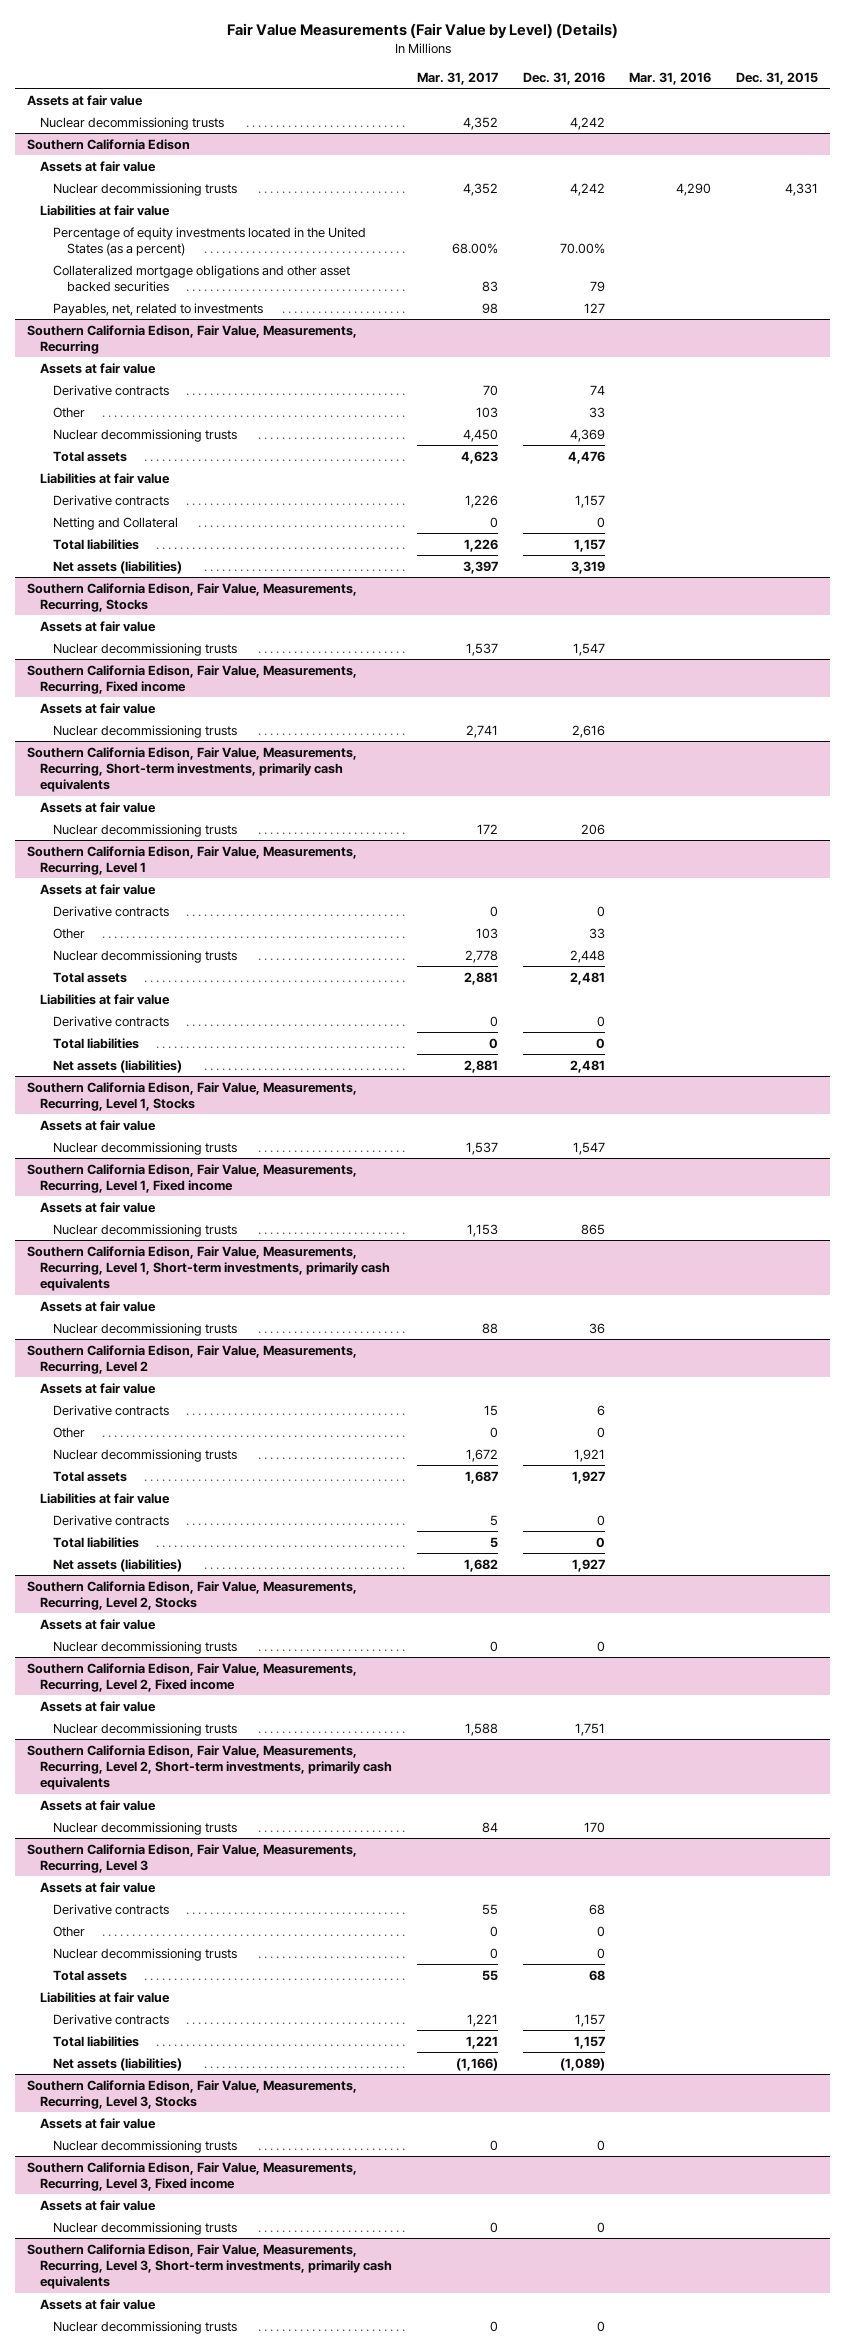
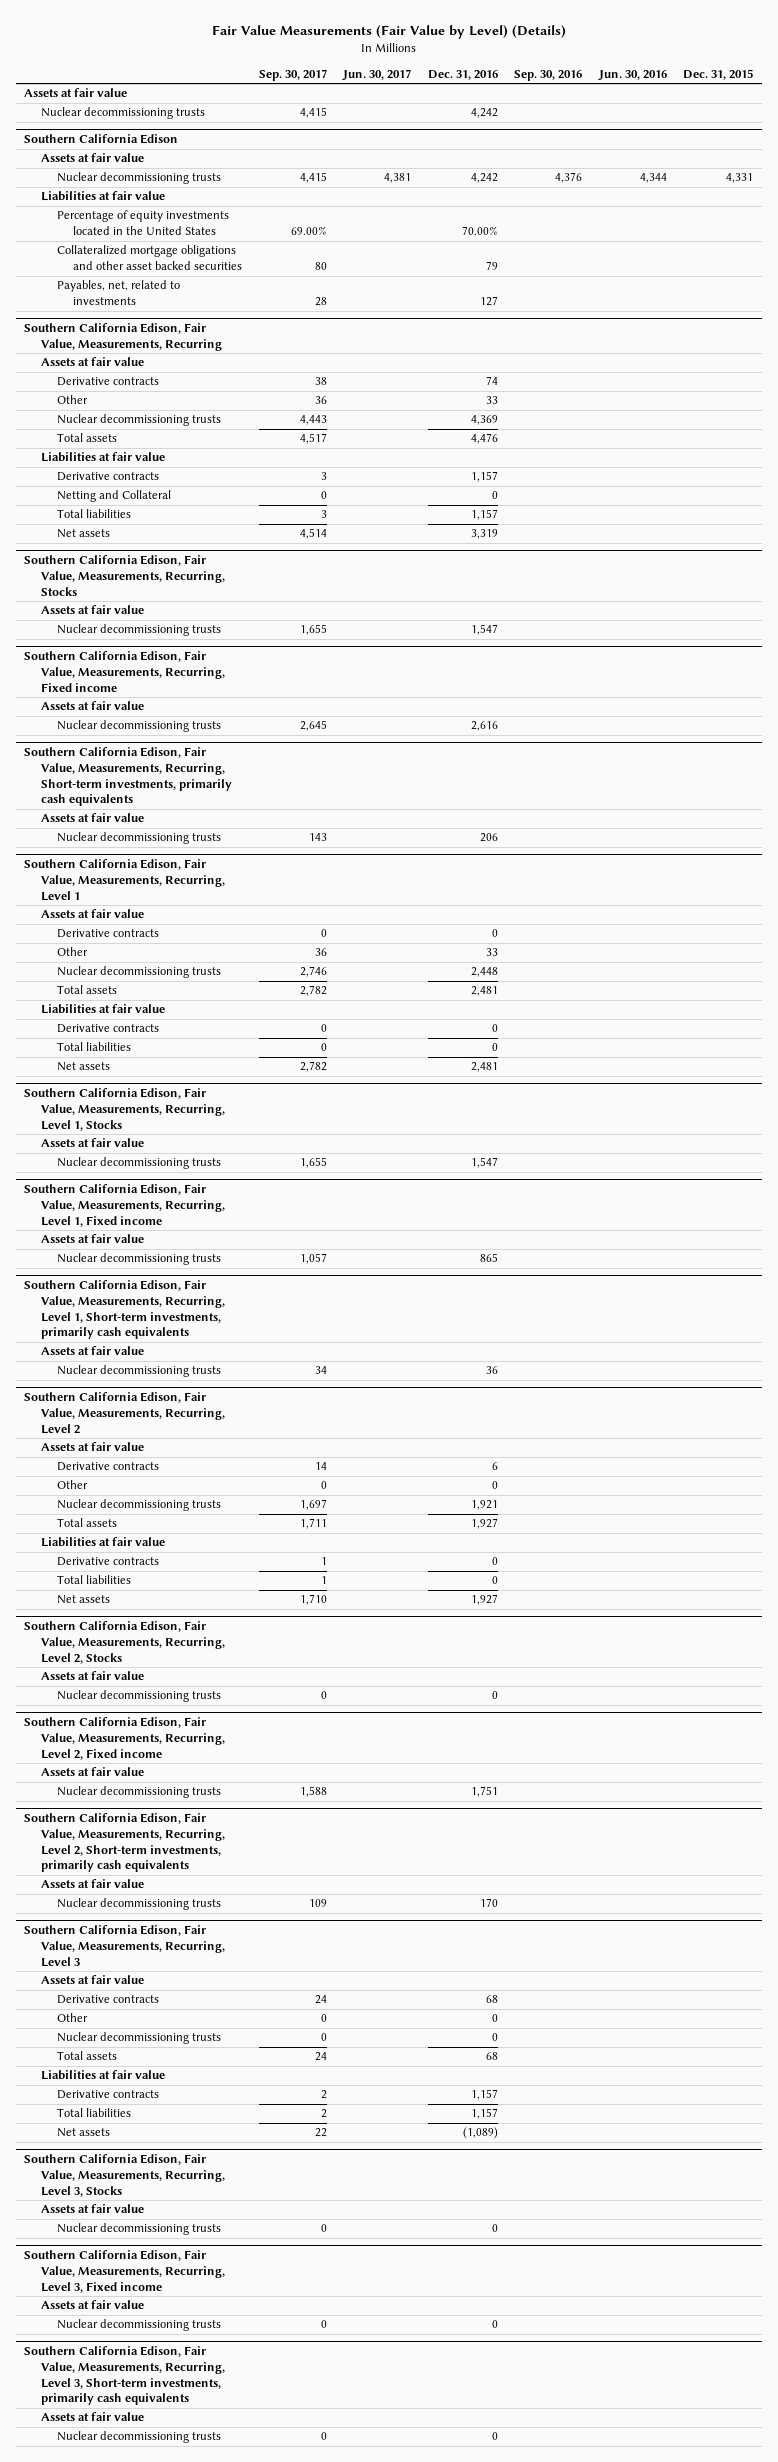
[417,71,499,85] Mar. 31, 2017 -> none
[629,71,712,85] Mar. 31, 2016 -> none
none -> [258,68,327,81] Sep. 30, 2017
none -> [342,68,412,81] Jun. 30, 2017
none -> [514,69,583,81] Sep. 30, 2016
none -> [597,69,667,81] Jun. 30, 2016
[53,226,367,256] Percentage of equity investments located in the United States (as a percent) -> [57,210,230,236] Percentage of equity investments located in the United States
[53,560,183,574] Net assets (liabilities) -> [57,529,111,539] Net assets
[53,1059,183,1073] Net assets (liabilities) -> [57,1062,111,1072] Net assets
[53,1558,183,1572] Net assets (liabilities) -> [57,1595,111,1605] Net assets
[53,2057,183,2071] Net assets (liabilities) -> [57,2128,111,2138] Net assets

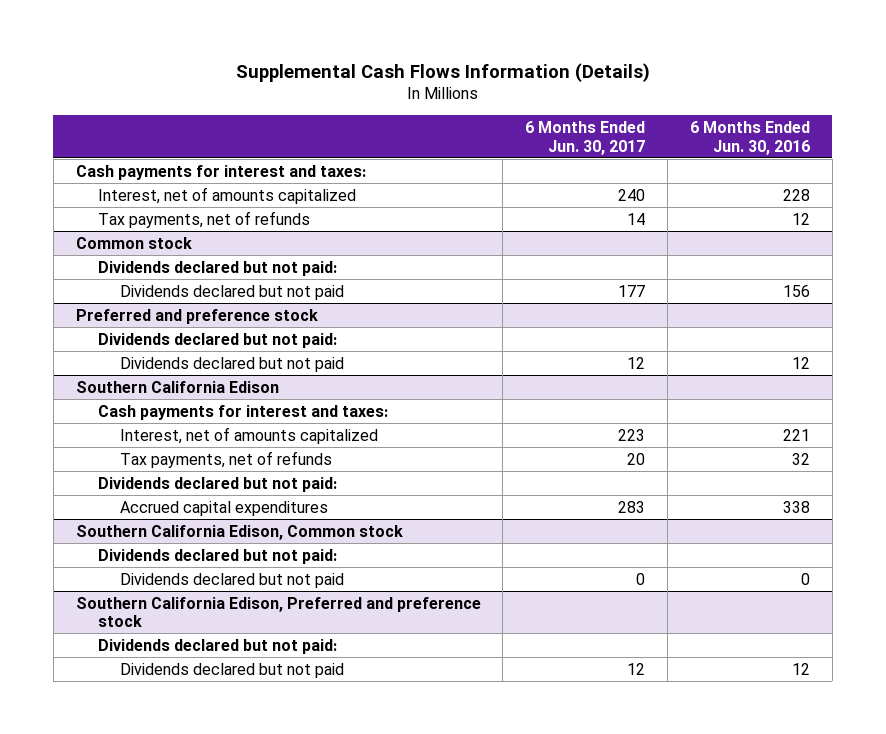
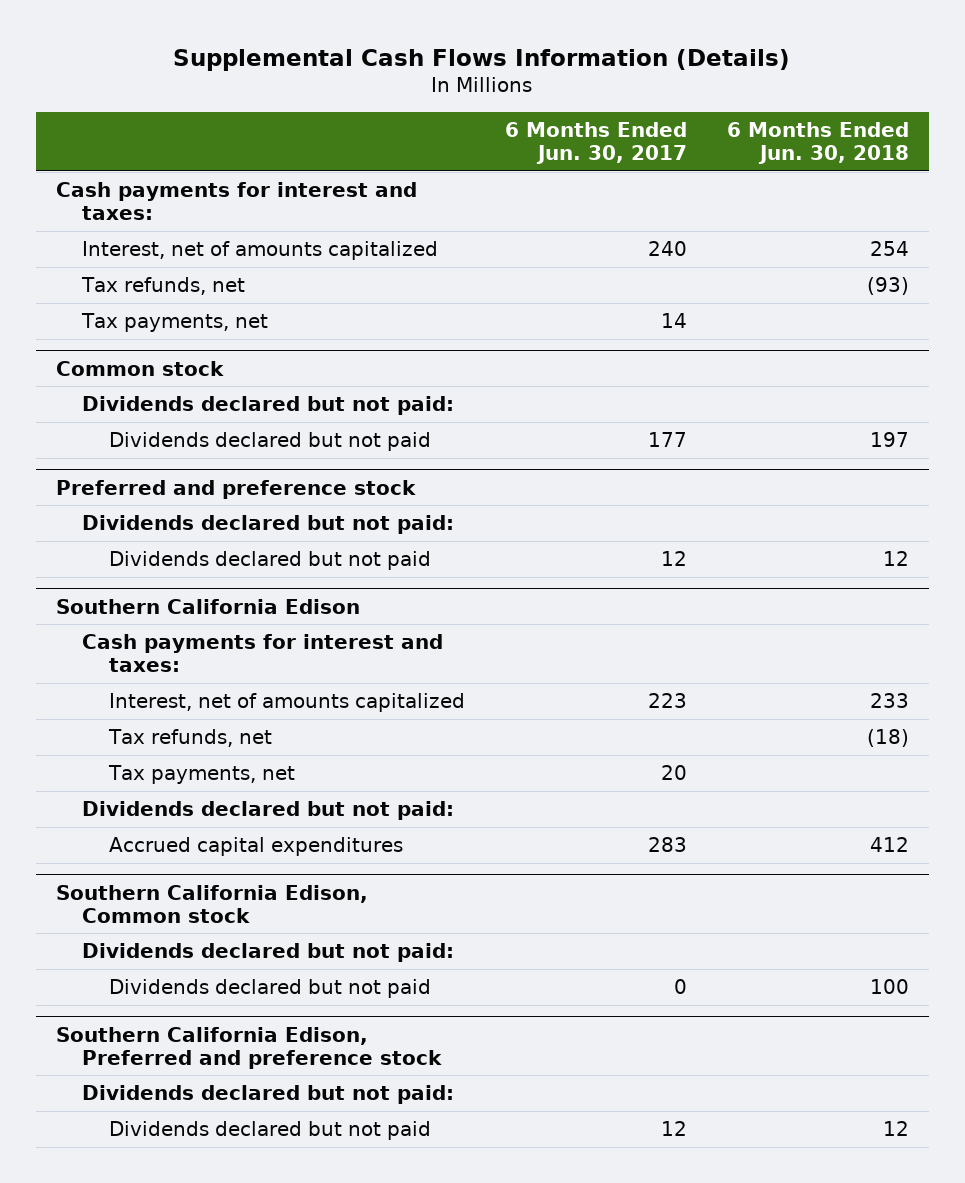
[690,120,811,155] 6 Months Ended Jun. 30, 2016 -> none
none -> [727,121,910,164] 6 Months Ended Jun. 30, 2018
none -> [81,277,246,296] Tax refunds, net
[97,210,310,228] Tax payments, net of refunds -> [81,313,269,333] Tax payments, net
none -> [108,729,273,748] Tax refunds, net
[120,450,333,468] Tax payments, net of refunds -> [108,765,296,785] Tax payments, net

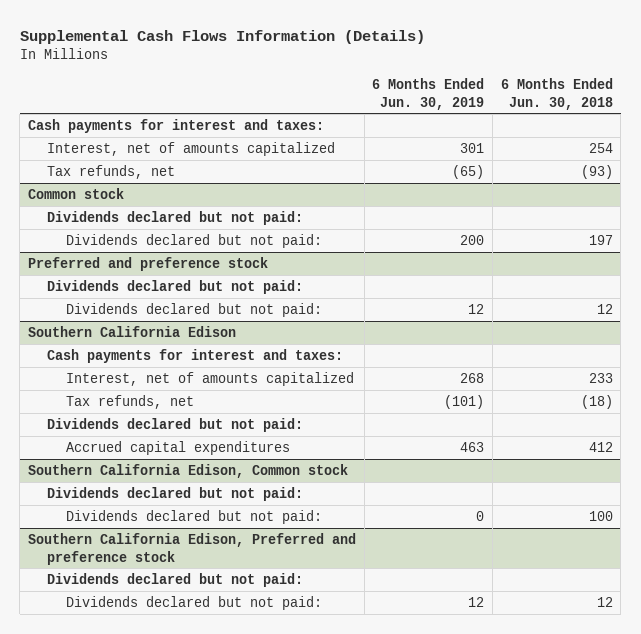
[505,121,688,164] 6 Months Ended Jun. 30, 2017 -> none
none -> [372,77,485,110] 6 Months Ended Jun. 30, 2019
[81,313,269,333] Tax payments, net -> none
[109,432,432,452] Dividends declared but not paid -> [65,233,322,248] Dividends declared but not paid:
[109,551,432,571] Dividends declared but not paid -> [65,302,322,317] Dividends declared but not paid:
[108,765,296,785] Tax payments, net -> none
[109,979,432,999] Dividends declared but not paid -> [65,509,322,524] Dividends declared but not paid:
[109,1121,432,1141] Dividends declared but not paid -> [65,595,322,610] Dividends declared but not paid:

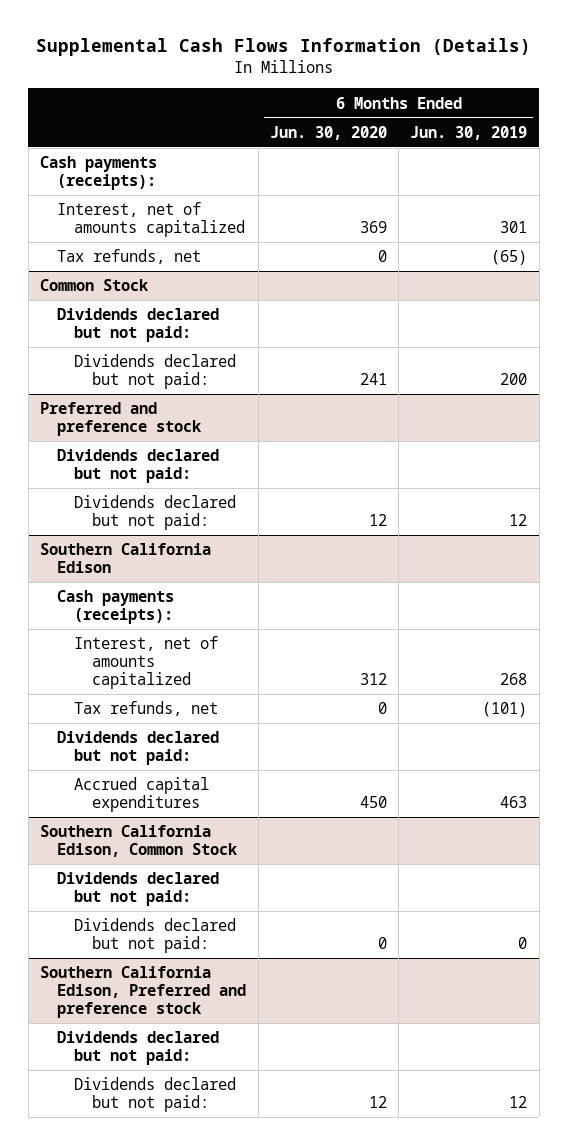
[500,77,613,110] 6 Months Ended Jun. 30, 2018 -> none
none -> [269,125,387,140] Jun. 30, 2020
[28,118,325,133] Cash payments for interest and taxes: -> [40,156,158,191] Cash payments (receipts):
[28,187,125,199] Common stock -> [40,279,150,292] Common Stock
[46,348,343,363] Cash payments for interest and taxes: -> [57,590,175,625] Cash payments (receipts):
[28,463,349,478] Southern California Edison, Common stock -> [40,825,239,858] Southern California Edison, Common Stock

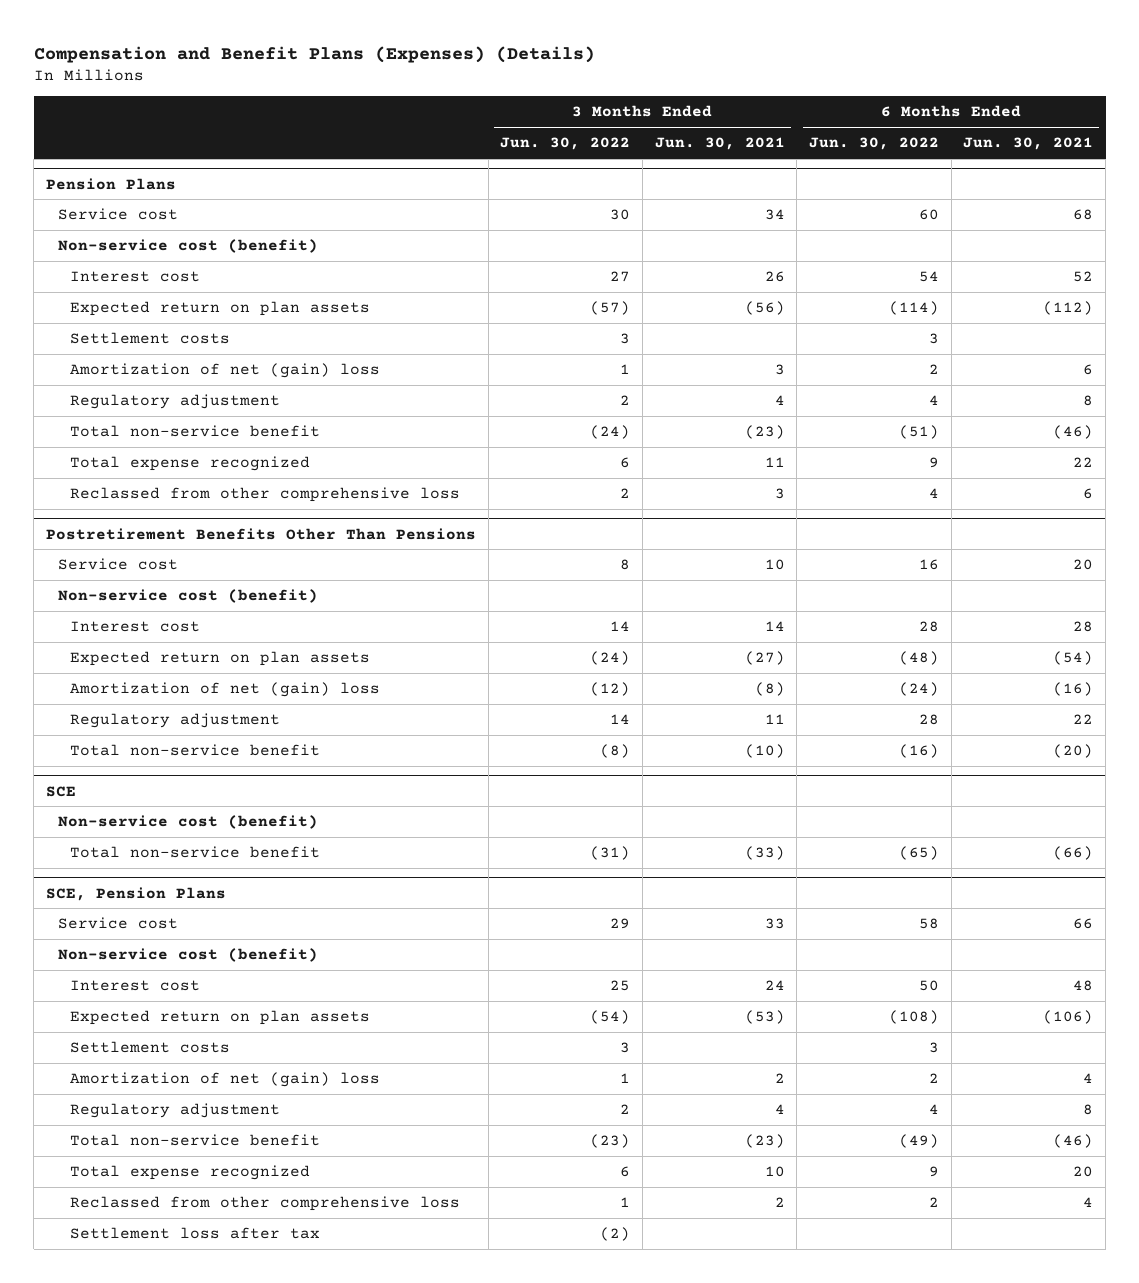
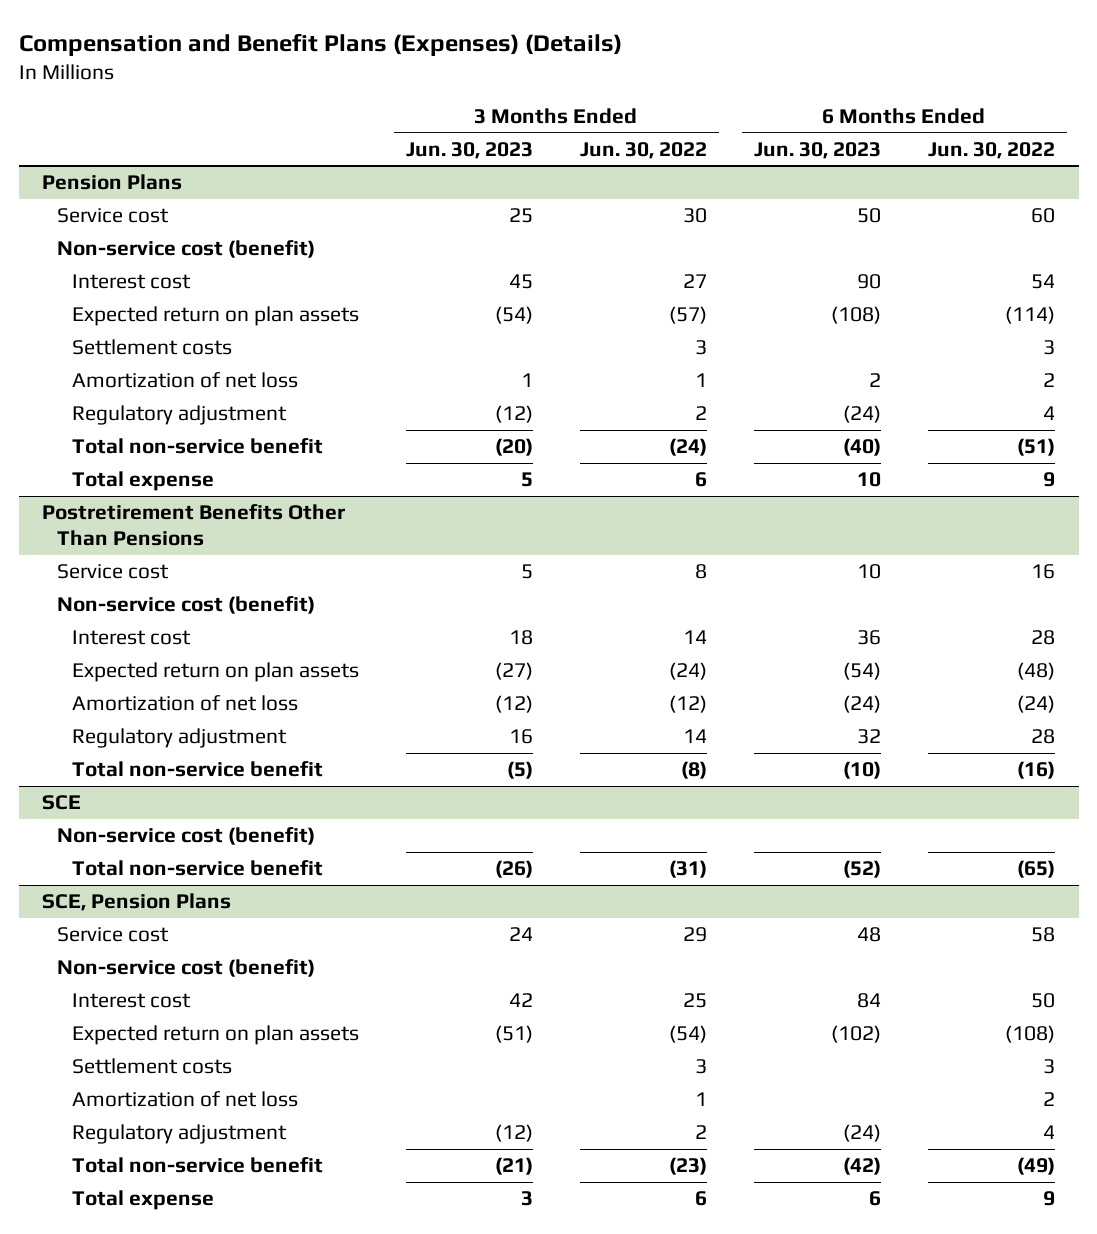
[654,137,785,151] Jun. 30, 2021 -> none
[963,137,1094,151] Jun. 30, 2021 -> none
none -> [405,141,533,159] Jun. 30, 2023
none -> [753,141,881,159] Jun. 30, 2023
[69,363,380,379] Amortization of net (gain) loss -> [71,372,298,389] Amortization of net loss
[69,487,460,503] Reclassed from other comprehensive loss -> none
[69,456,310,472] Total expense recognized -> [71,471,214,492] Total expense
[69,682,380,698] Amortization of net (gain) loss -> [71,695,298,712] Amortization of net loss
[69,1072,380,1088] Amortization of net (gain) loss -> [71,1091,298,1108] Amortization of net loss
[69,1196,460,1212] Reclassed from other comprehensive loss -> none
[69,1227,320,1240] Settlement loss after tax -> none
[69,1165,310,1181] Total expense recognized -> [71,1190,214,1211] Total expense

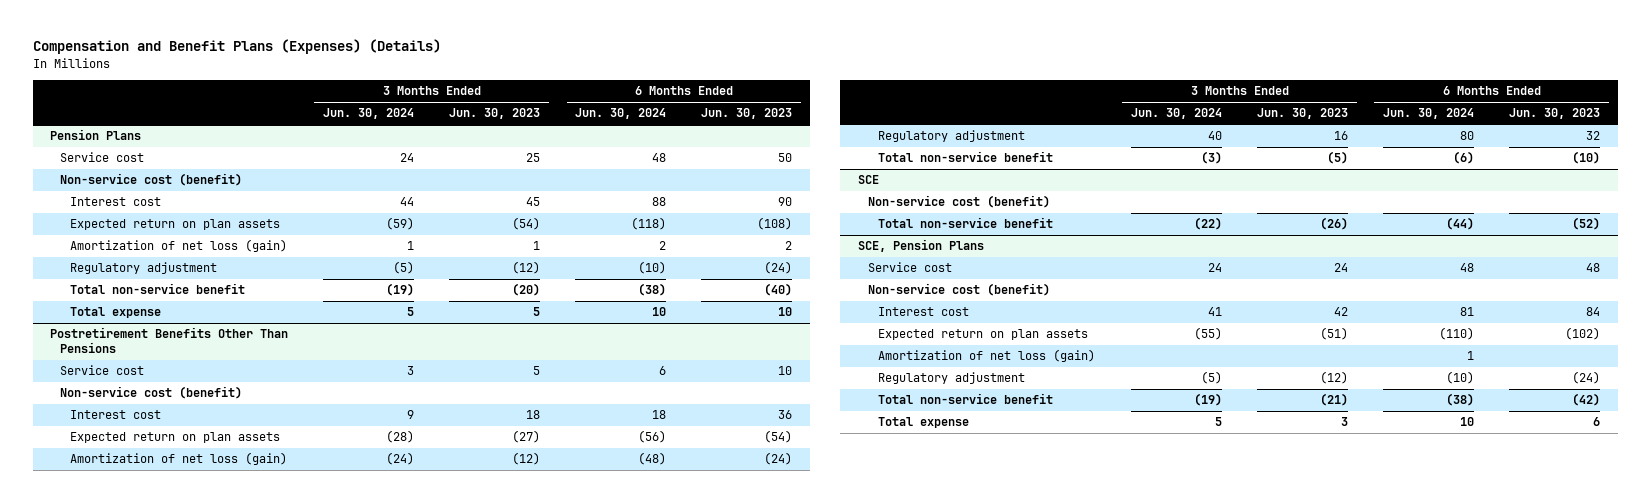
[579,141,707,159] Jun. 30, 2022 -> none
[927,141,1055,159] Jun. 30, 2022 -> none
none -> [323,108,415,120] Jun. 30, 2024
none -> [575,108,667,120] Jun. 30, 2024
[71,339,232,356] Settlement costs -> none
[71,372,298,389] Amortization of net loss -> [70,239,288,253] Amortization of net loss (gain)
[71,695,298,712] Amortization of net loss -> [70,452,288,466] Amortization of net loss (gain)
[71,1058,232,1075] Settlement costs -> none
[71,1091,298,1108] Amortization of net loss -> [877,349,1095,363] Amortization of net loss (gain)

